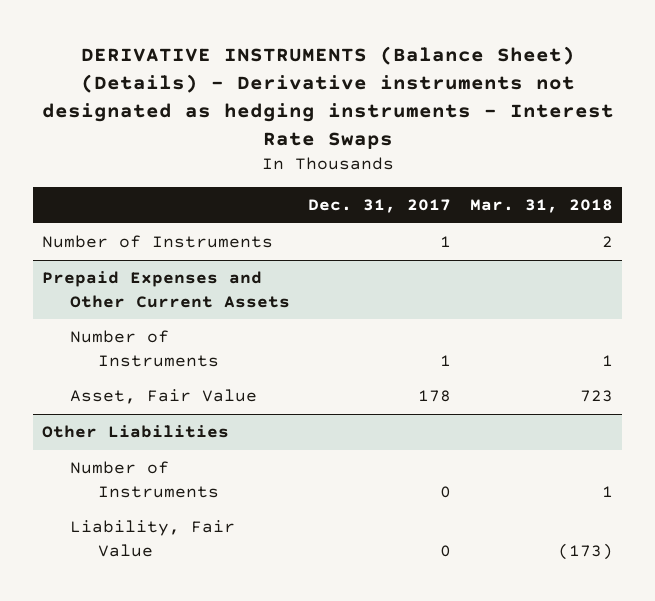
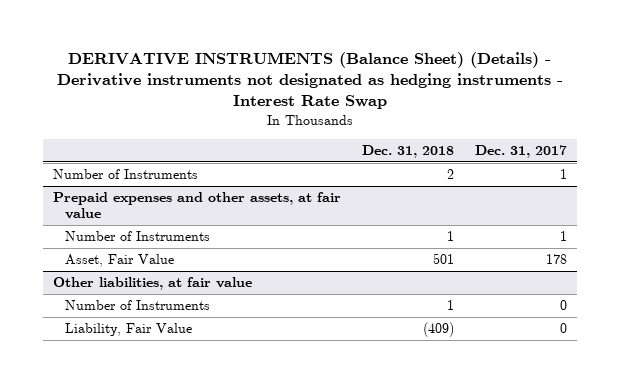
[41,45,614,149] DERIVATIVE INSTRUMENTS (Balance Sheet) (Details) - Derivative instruments not designated as hedging instruments - Interest Rate Swaps -> [57,52,564,110] DERIVATIVE INSTRUMENTS (Balance Sheet) (Details) - Derivative instruments not designated as hedging instruments - Interest Rate Swap
[470,199,614,214] Mar. 31, 2018 -> none
none -> [362,144,455,158] Dec. 31, 2018
[42,271,290,308] Prepaid Expenses and Other Current Assets -> [53,192,342,220] Prepaid expenses and other assets, at fair value
[42,425,230,439] Other Liabilities -> [53,277,253,291] Other liabilities, at fair value

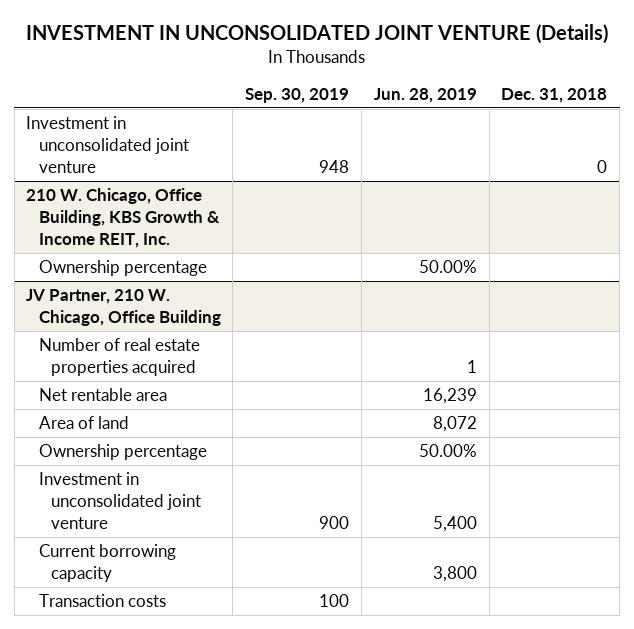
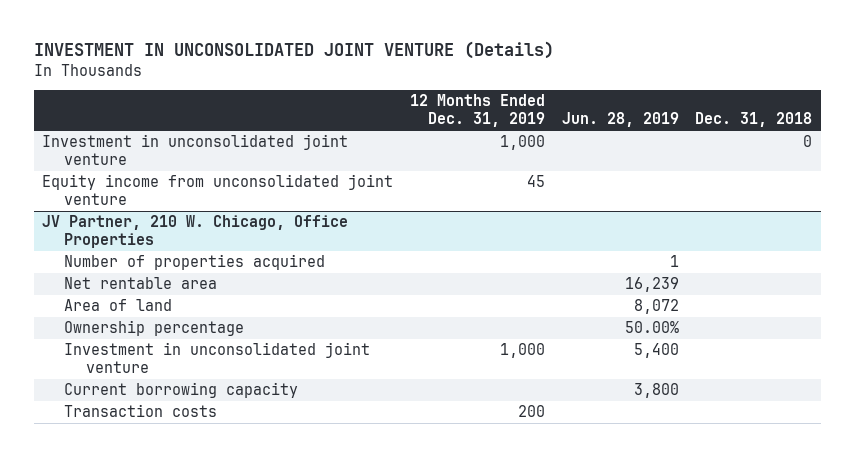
[245,87,350,103] Sep. 30, 2019 -> none
none -> [409,94,545,128] 12 Months Ended Dec. 31, 2019
[26,188,220,248] 210 W. Chicago, Office Building, KBS Growth & Income REIT, Inc. -> none
[38,260,207,277] Ownership percentage -> none
none -> [42,174,394,206] Equity income from unconsolidated joint venture
[26,289,221,326] JV Partner, 210 W. Chicago, Office Building -> [42,215,349,249] JV Partner, 210 W. Chicago, Office Properties
[38,338,200,376] Number of real estate properties acquired -> [63,254,325,271] Number of properties acquired

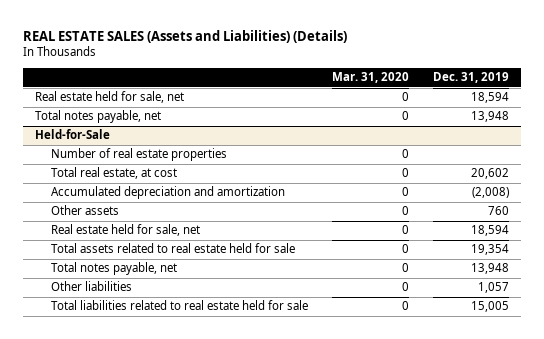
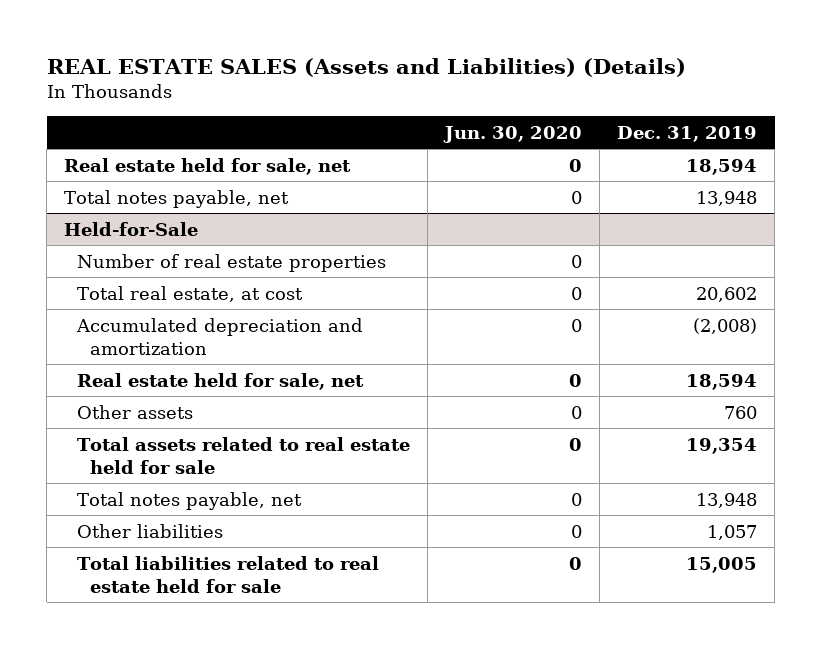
[331,72,409,84] Mar. 31, 2020 -> none
none -> [443,125,583,143] Jun. 30, 2020
[50,205,119,216] Other assets -> [77,404,194,419] Other assets

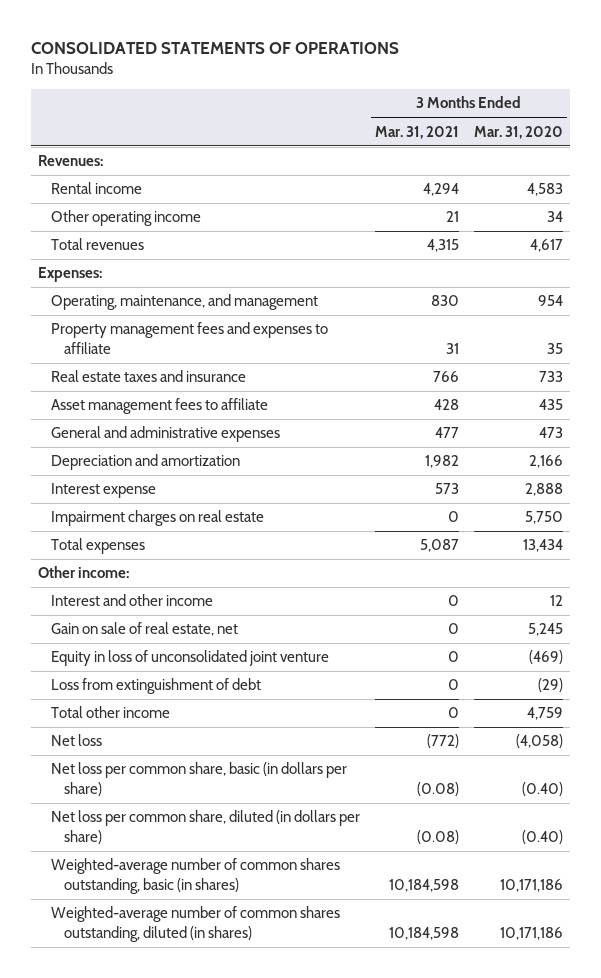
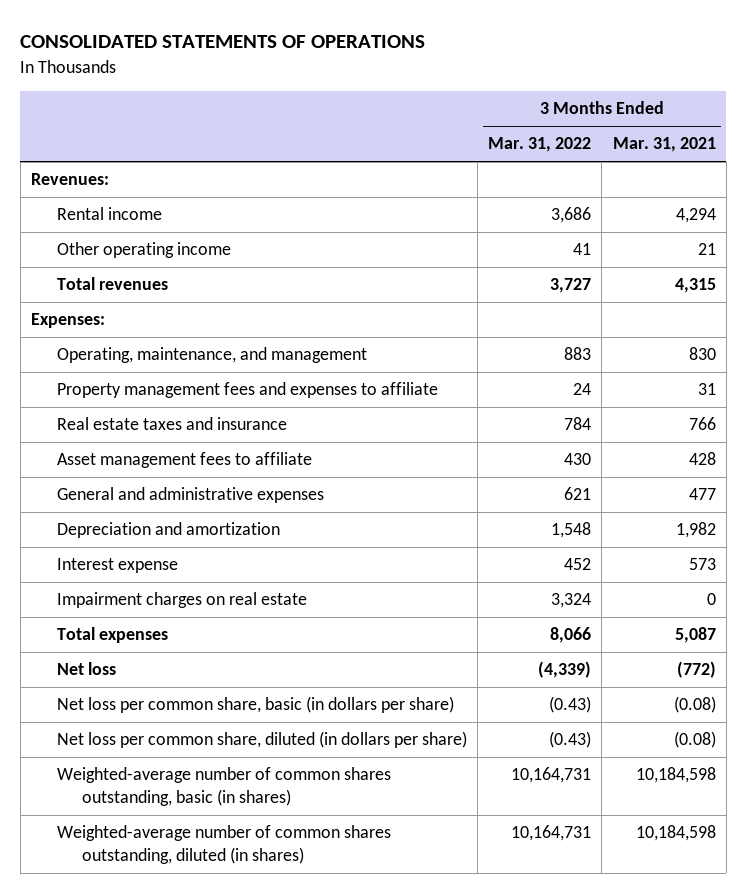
[473,125,563,139] Mar. 31, 2020 -> none
none -> [488,137,592,153] Mar. 31, 2022
[38,566,130,579] Other income: -> none
[51,594,214,607] Interest and other income -> none
[51,622,239,637] Gain on sale of real estate, net -> none
[51,650,330,667] Equity in loss of unconsolidated joint venture -> none
[51,678,262,695] Loss from extinguishment of debt -> none
[51,706,171,719] Total other income -> none

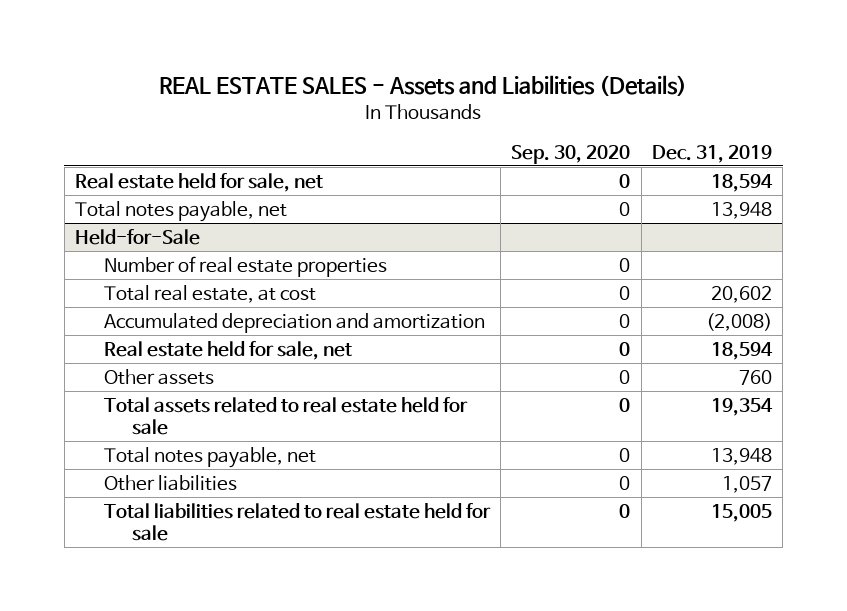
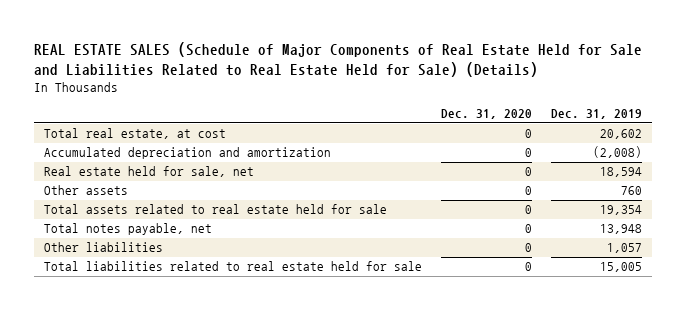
[159,75,688,97] REAL ESTATE SALES - Assets and Liabilities (Details) -> [34,42,643,77] REAL ESTATE SALES (Schedule of Major Components of Real Estate Held for Sale and Liabilities Related to Real Estate Held for Sale) (Details)
[511,144,631,164] Sep. 30, 2020 -> none
none -> [440,109,532,120] Dec. 31, 2020
[74,173,323,193] Real estate held for sale, net -> none
[74,201,287,223] Total notes payable, net -> none
[74,229,200,246] Held-for-Sale -> none
[103,256,387,278] Number of real estate properties -> none

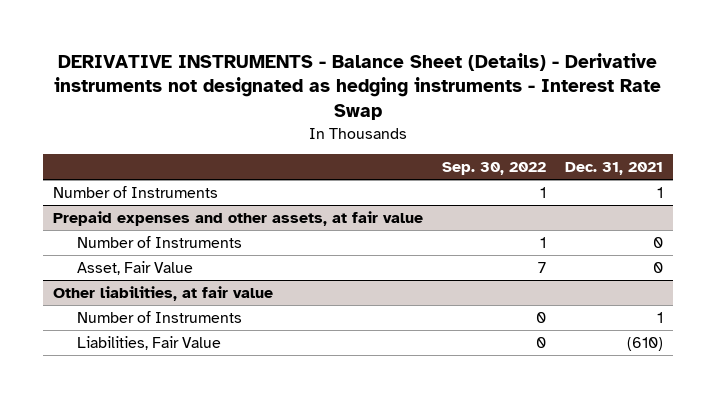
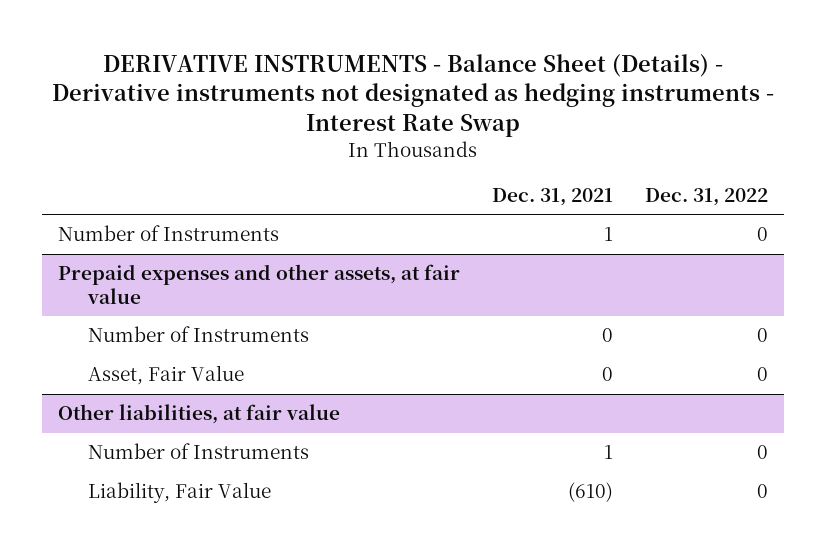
[441,162,546,176] Sep. 30, 2022 -> none
none -> [644,187,768,206] Dec. 31, 2022
[76,335,221,350] Liabilities, Fair Value -> [87,482,271,504] Liability, Fair Value

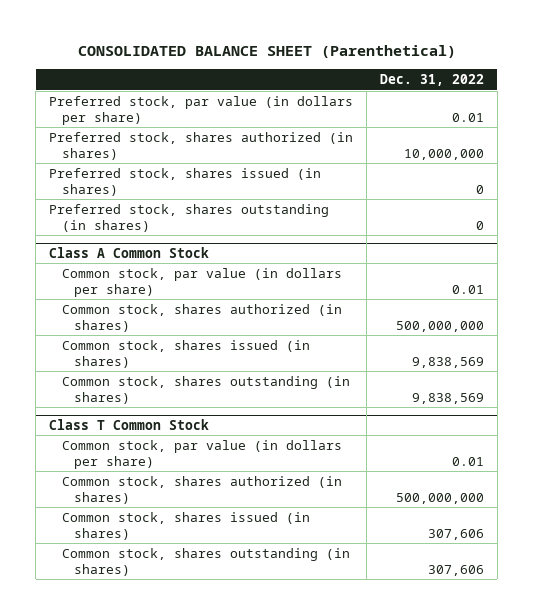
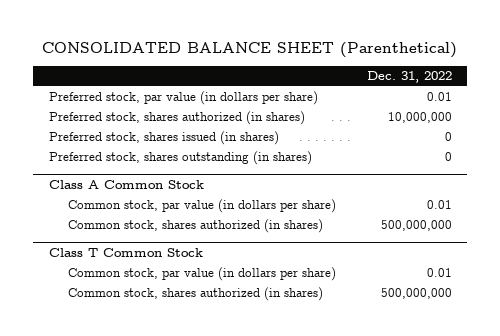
[61,339,310,368] Common stock, shares issued (in shares) -> none
[61,375,350,404] Common stock, shares outstanding (in shares) -> none
[61,511,310,540] Common stock, shares issued (in shares) -> none
[61,547,350,576] Common stock, shares outstanding (in shares) -> none

